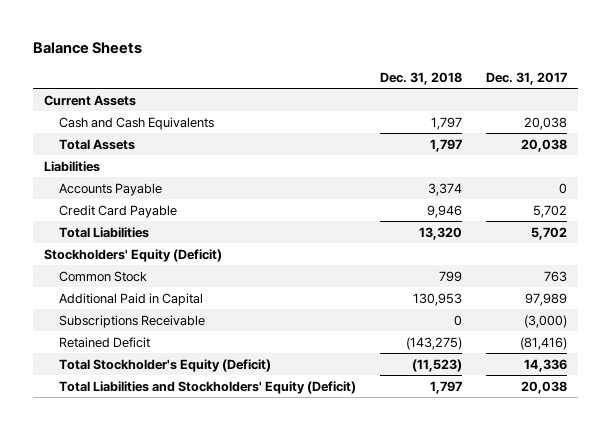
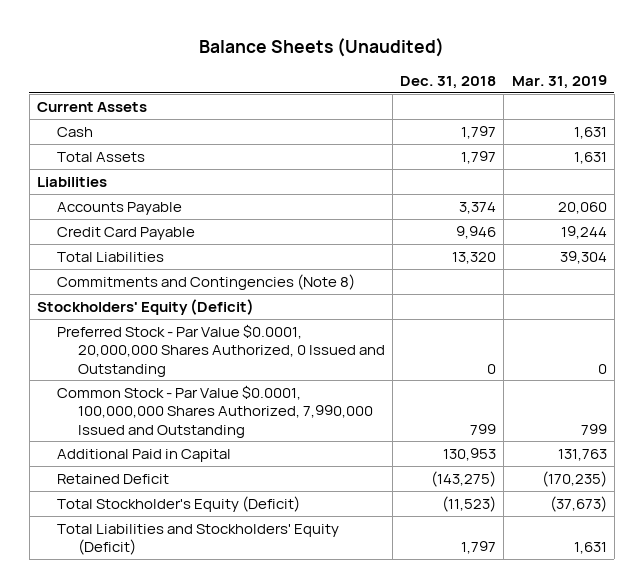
[32,41,142,54] Balance Sheets -> [198,37,444,57] Balance Sheets (Unaudited)
[485,71,567,85] Dec. 31, 2017 -> none
none -> [511,74,607,89] Mar. 31, 2019
[59,116,215,130] Cash and Cash Equivalents -> [57,126,94,137] Cash
none -> [57,273,356,290] Commitments and Contingencies (Note 8)
none -> [57,323,385,377] Preferred Stock - Par Value $0.0001, 20,000,000 Shares Authorized, 0 Issued and Outstanding
[59,270,148,282] Common Stock -> [57,384,373,438] Common Stock - Par Value $0.0001, 100,000,000 Shares Authorized, 7,990,000 Issued and Outstanding
[59,314,206,328] Subscriptions Receivable -> none

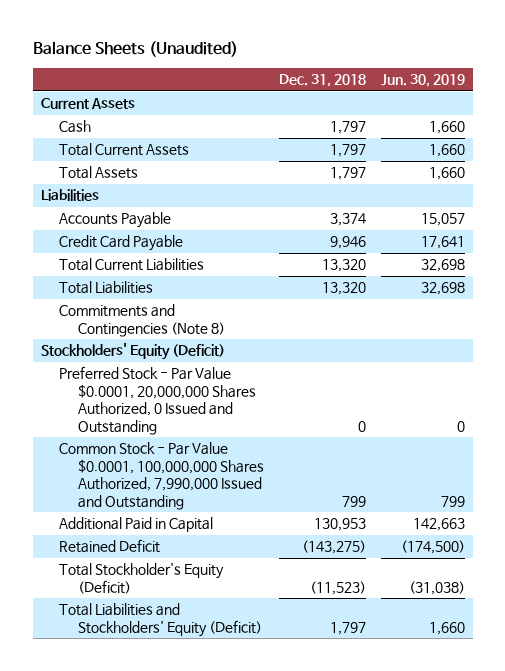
[511,74,607,89] Mar. 31, 2019 -> none
none -> [380,74,465,88] Jun. 30, 2019
none -> [59,143,190,157] Total Current Assets
none -> [59,258,205,272] Total Current Liabilities

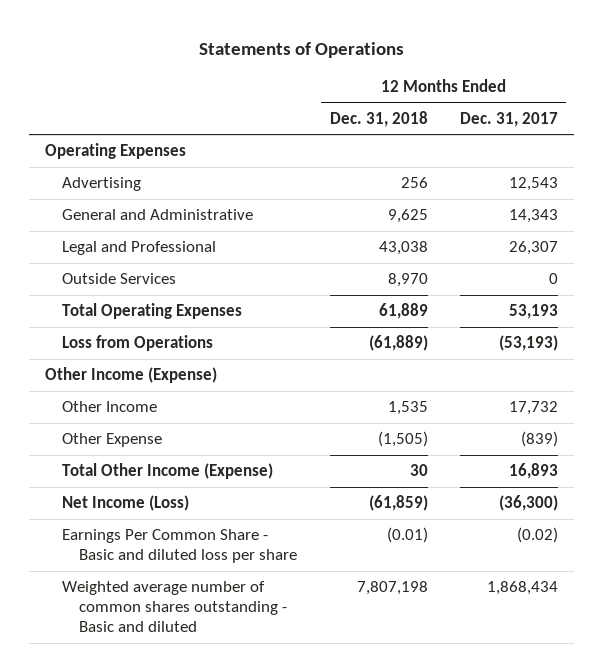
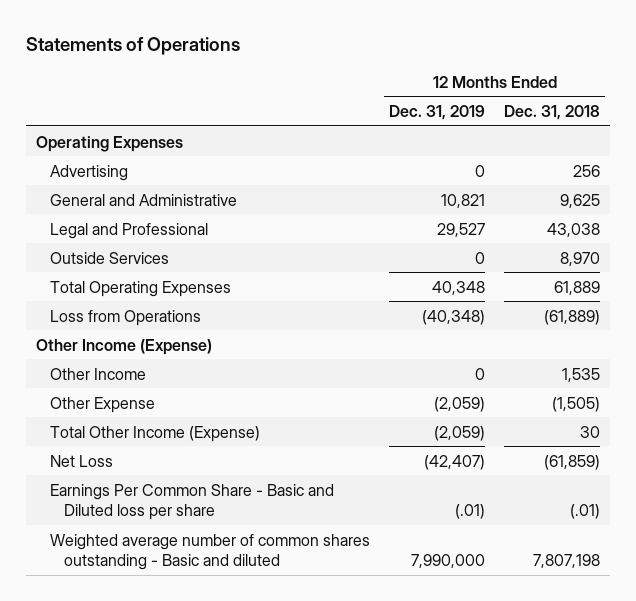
[460,111,559,127] Dec. 31, 2017 -> none
none -> [388,105,485,121] Dec. 31, 2019
[62,495,190,512] Net Income (Loss) -> [49,454,113,467] Net Loss
[62,529,297,564] Earnings Per Common Share - Basic and diluted loss per share -> [49,483,334,520] Earnings Per Common Share - Basic and Diluted loss per share
[386,527,428,544] (0.01) -> [570,503,601,519] (.01)

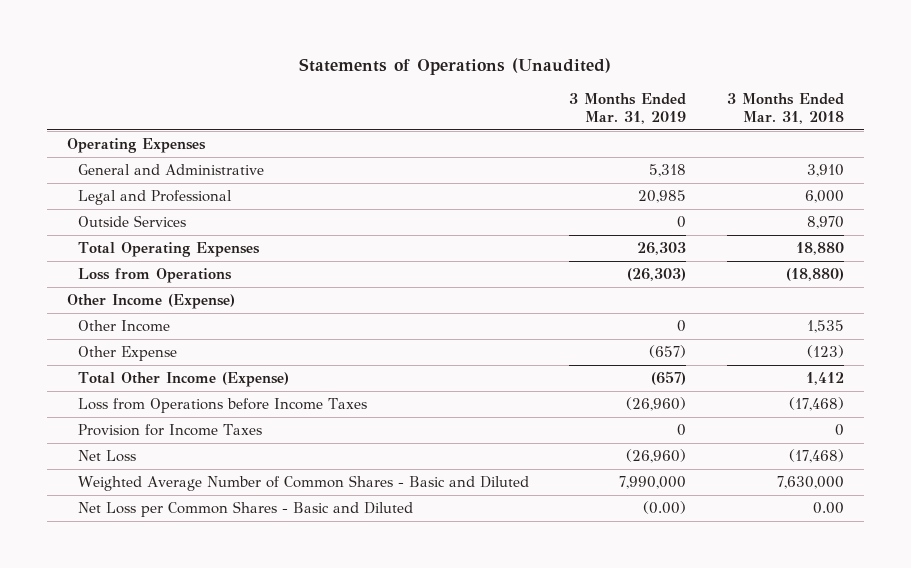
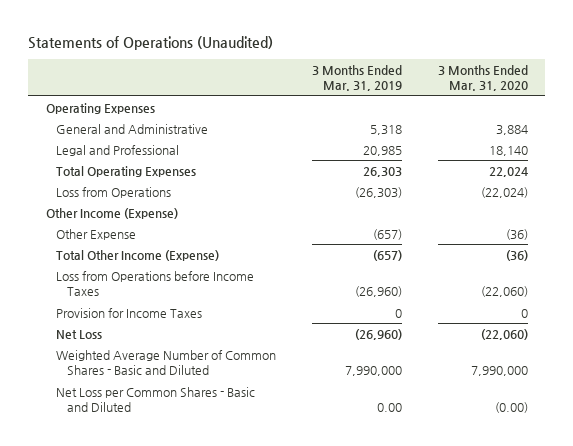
[726,92,844,125] 3 Months Ended Mar. 31, 2018 -> none
none -> [437,65,528,92] 3 Months Ended Mar. 31, 2020
[78,215,187,228] Outside Services -> none
[78,320,171,333] Other Income -> none
[643,501,687,515] (0.00) -> [376,403,402,413] 0.00

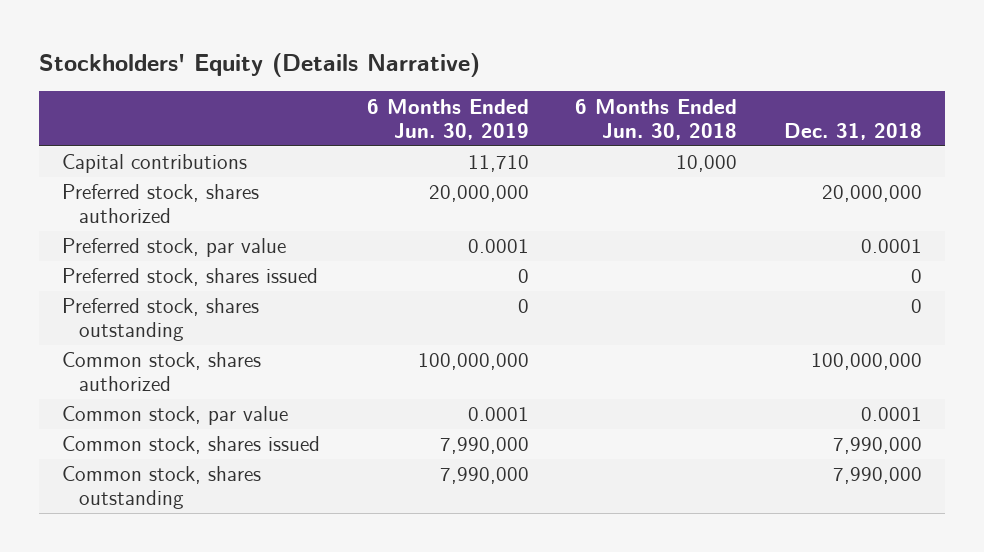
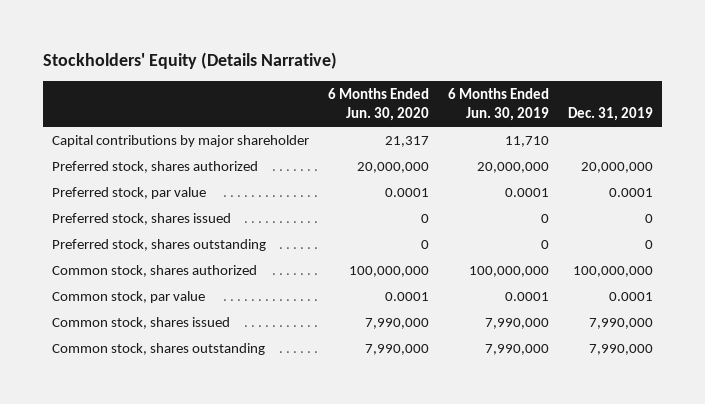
[575,98,738,140] 6 Months Ended Jun. 30, 2018 -> none
[784,122,923,140] Dec. 31, 2018 -> none
none -> [327,88,429,122] 6 Months Ended Jun. 30, 2020
none -> [567,107,653,122] Dec. 31, 2019
[62,154,248,174] Capital contributions -> [52,134,310,147] Capital contributions by major shareholder

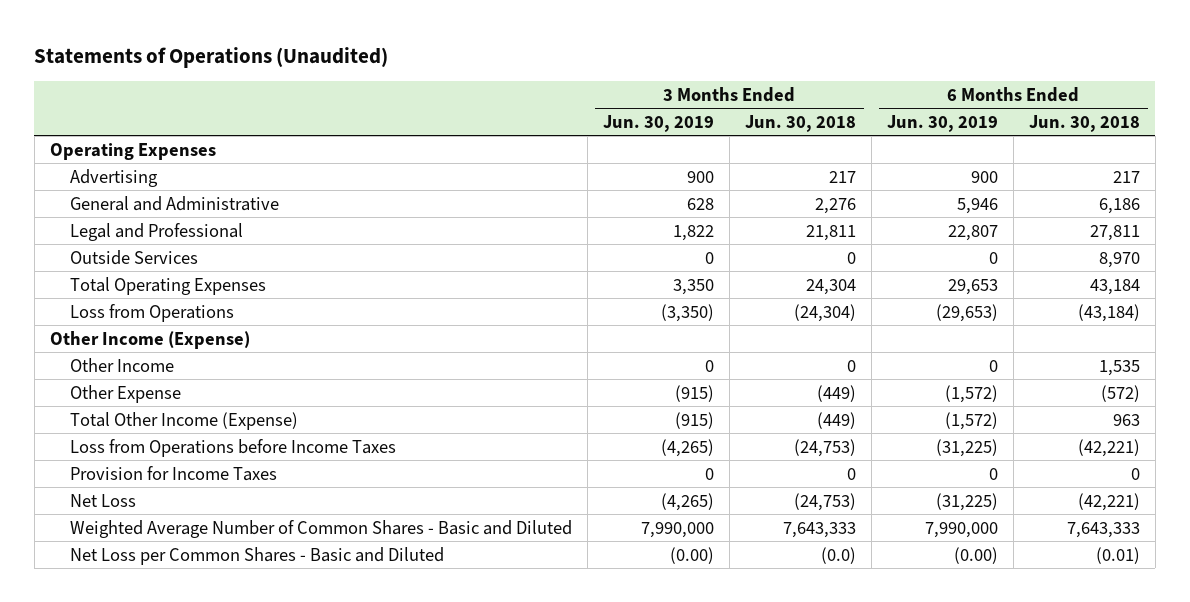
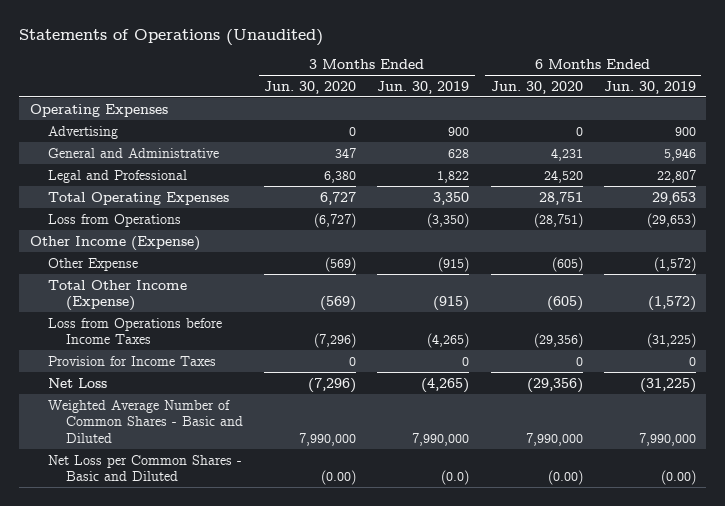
[744,114,856,132] Jun. 30, 2018 -> none
[1028,114,1140,132] Jun. 30, 2018 -> none
none -> [264,80,357,94] Jun. 30, 2020
none -> [490,80,583,94] Jun. 30, 2020
[69,249,198,265] Outside Services -> none
[69,357,174,372] Other Income -> none
[669,546,714,564] (0.00) -> [441,470,470,486] (0.0)

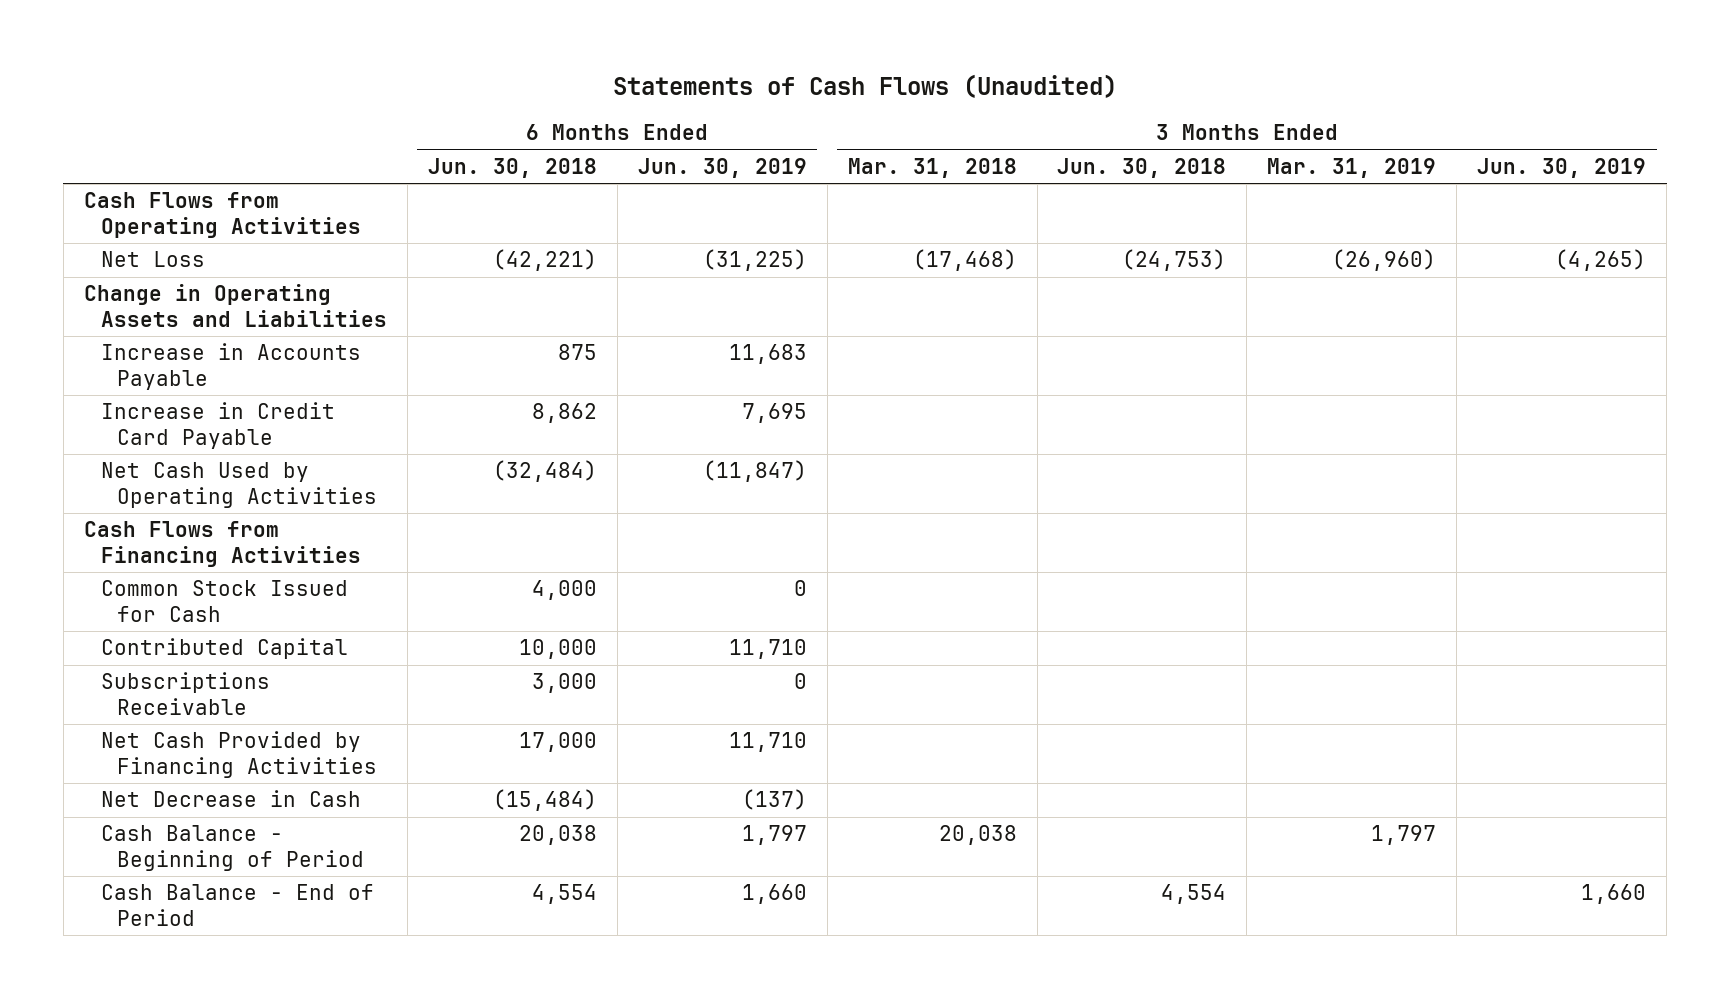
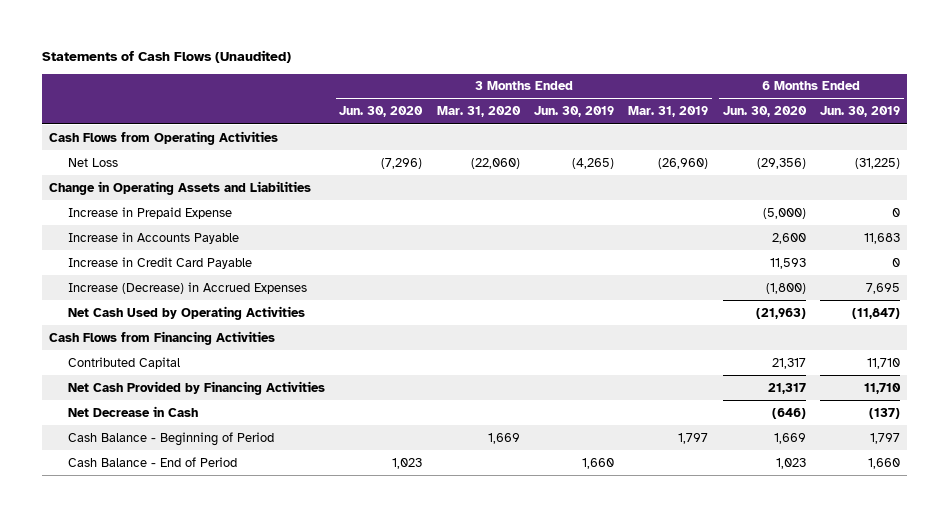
[427,157,597,178] Jun. 30, 2018 -> none
[847,157,1017,178] Mar. 31, 2018 -> none
[1057,157,1227,178] Jun. 30, 2018 -> none
none -> [339,106,424,118] Jun. 30, 2020
none -> [436,106,521,118] Mar. 31, 2020
none -> [722,106,807,118] Jun. 30, 2020
none -> [68,206,233,219] Increase in Prepaid Expense
[741,403,807,424] 7,695 -> [892,257,901,267] 0
none -> [68,281,308,294] Increase (Decrease) in Accrued Expenses
[100,580,348,622] Common Stock Issued for Cash -> none
[100,672,270,715] Subscriptions Receivable -> none

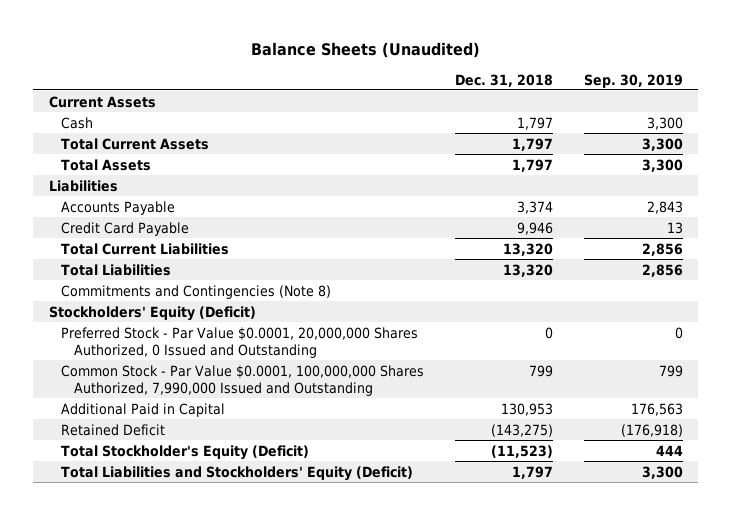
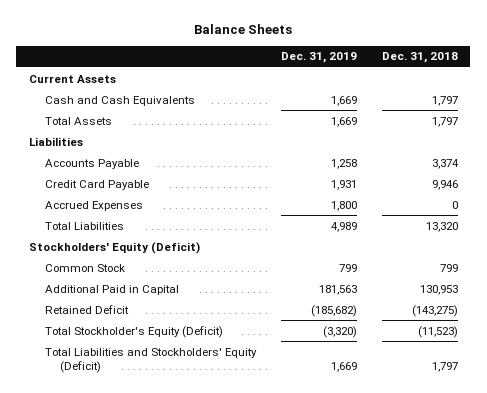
[250,41,480,58] Balance Sheets (Unaudited) -> [194,24,293,35] Balance Sheets
[583,73,683,88] Sep. 30, 2019 -> none
none -> [280,52,357,64] Dec. 31, 2019
[61,137,210,150] Total Current Assets -> none
[61,116,94,129] Cash -> [44,95,195,106] Cash and Cash Equivalents
[61,242,230,255] Total Current Liabilities -> none
none -> [44,200,143,211] Accrued Expenses
[61,284,332,299] Commitments and Contingencies (Note 8) -> none
[61,326,419,359] Preferred Stock - Par Value $0.0001, 20,000,000 Shares Authorized, 0 Issued and Outstanding -> none
[61,364,425,397] Common Stock - Par Value $0.0001, 100,000,000 Shares Authorized, 7,990,000 Issued and Outstanding -> [44,263,125,272] Common Stock

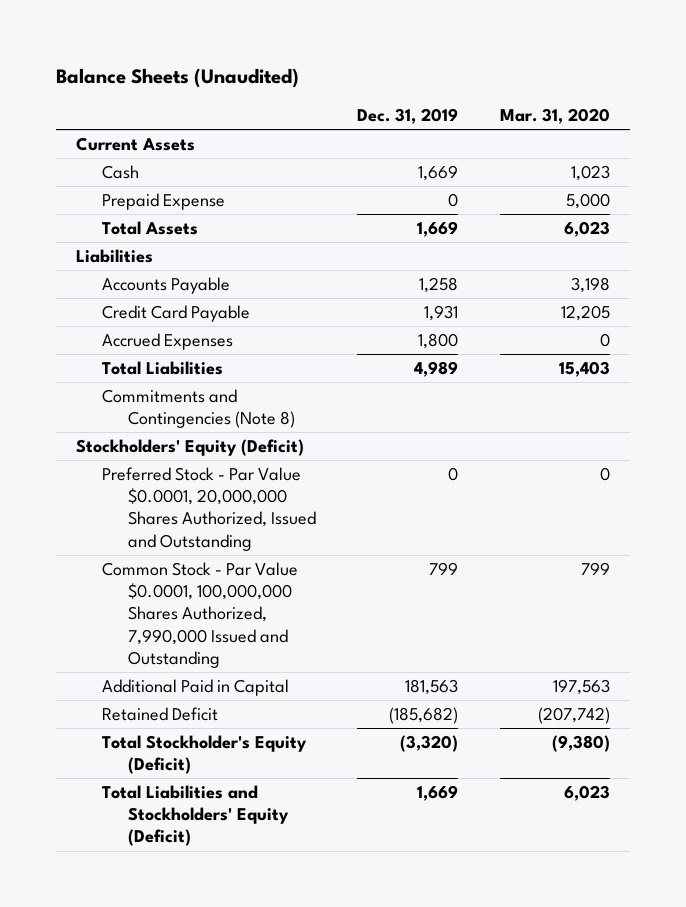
[194,24,293,35] Balance Sheets -> [55,68,299,89] Balance Sheets (Unaudited)
[381,52,458,64] Dec. 31, 2018 -> none
none -> [499,108,610,125] Mar. 31, 2020
[44,95,195,106] Cash and Cash Equivalents -> [102,164,140,179] Cash
none -> [102,192,226,210] Prepaid Expense
none -> [102,388,295,429] Commitments and Contingencies (Note 8)
none -> [102,466,316,551] Preferred Stock - Par Value $0.0001, 20,000,000 Shares Authorized, Issued and Outstanding
[44,263,125,272] Common Stock -> [102,561,299,668] Common Stock - Par Value $0.0001, 100,000,000 Shares Authorized, 7,990,000 Issued and Outstanding

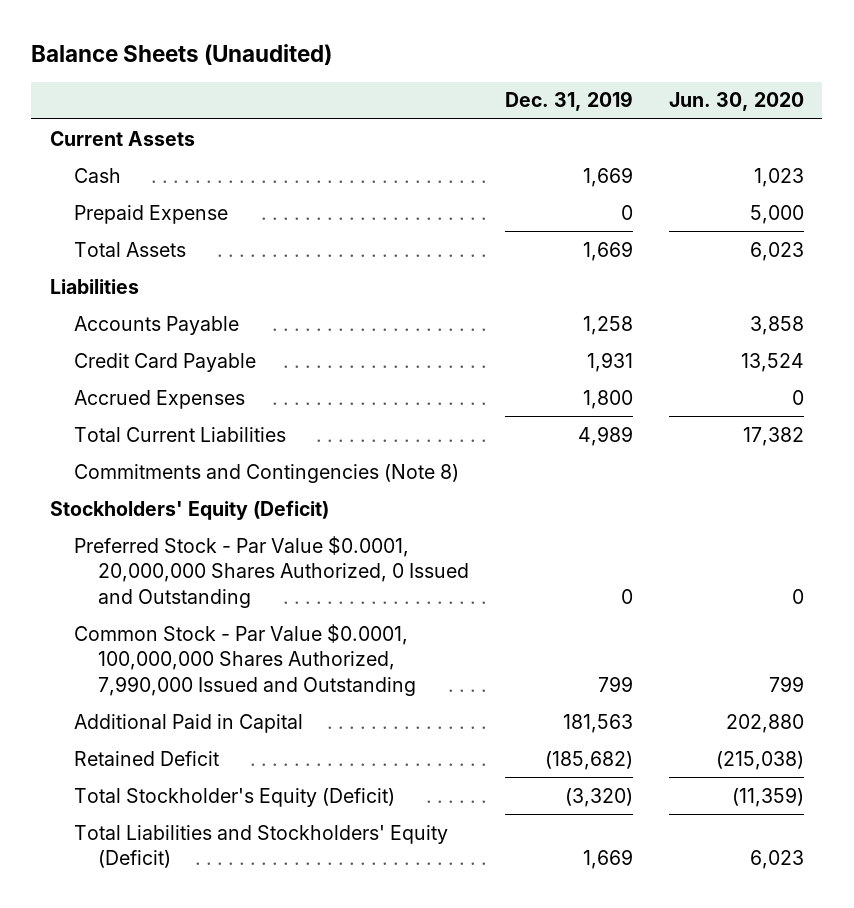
[499,108,610,125] Mar. 31, 2020 -> none
none -> [669,92,805,112] Jun. 30, 2020
[102,360,224,375] Total Liabilities -> [73,426,286,442] Total Current Liabilities
[102,466,316,551] Preferred Stock - Par Value $0.0001, 20,000,000 Shares Authorized, Issued and Outstanding -> [73,535,469,608] Preferred Stock - Par Value $0.0001, 20,000,000 Shares Authorized, 0 Issued and Outstanding

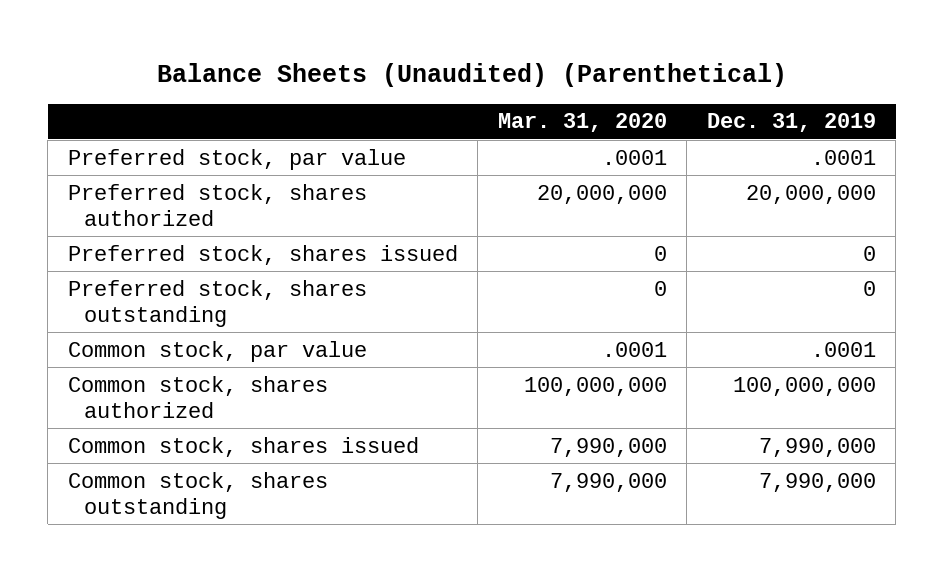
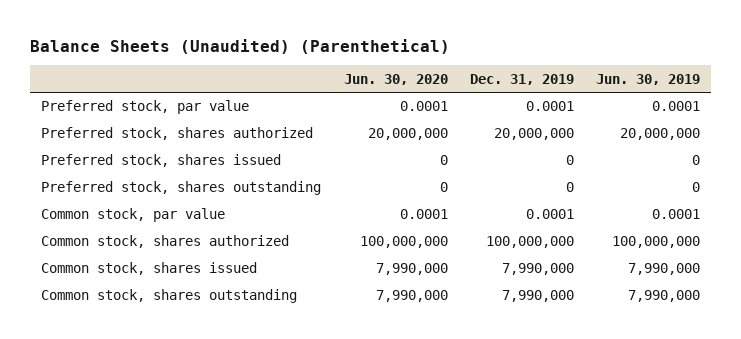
[497,113,667,133] Mar. 31, 2020 -> none
none -> [343,73,448,85] Jun. 30, 2020
none -> [595,73,700,85] Jun. 30, 2019
[810,149,876,165] .0001 -> [525,101,574,112] 0.0001
[810,341,876,357] .0001 -> [525,209,574,220] 0.0001

